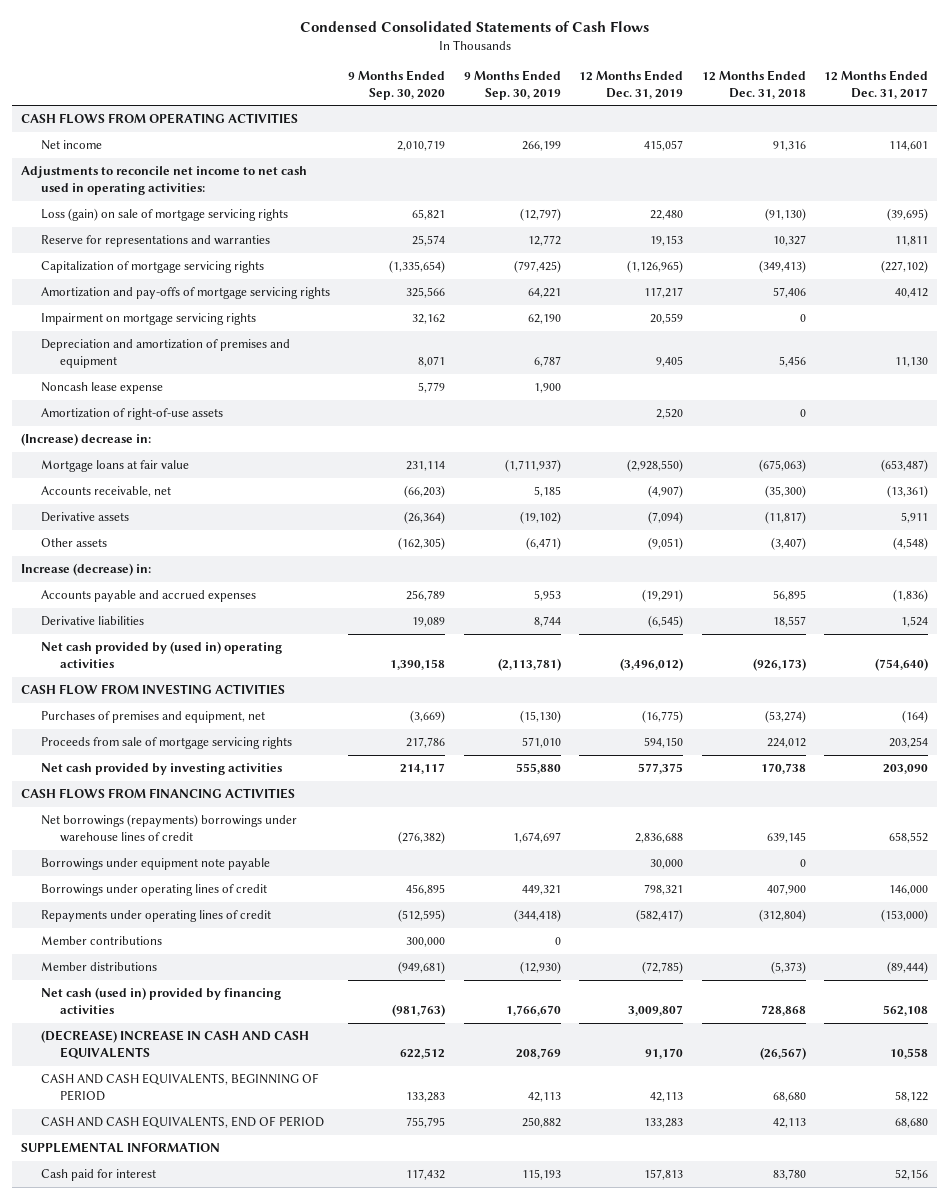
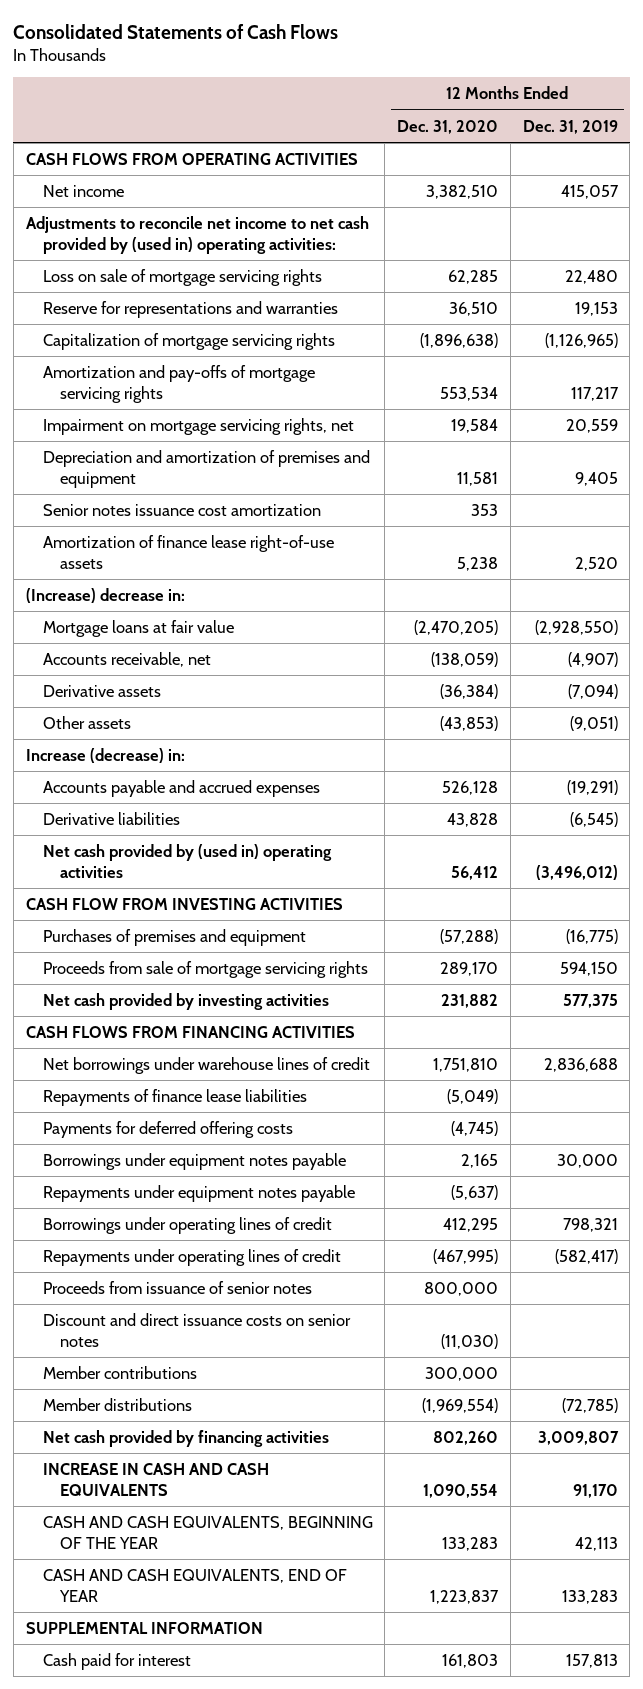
[299,21,649,33] Condensed Consolidated Statements of Cash Flows -> [13,23,339,39] Consolidated Statements of Cash Flows
[348,69,446,100] 9 Months Ended Sep. 30, 2020 -> none
[463,69,561,100] 9 Months Ended Sep. 30, 2019 -> none
[701,69,806,99] 12 Months Ended Dec. 31, 2018 -> none
[824,69,929,99] 12 Months Ended Dec. 31, 2017 -> none
none -> [397,119,499,134] Dec. 31, 2020
[21,166,308,195] Adjustments to reconcile net income to net cash used in operating activities: -> [25,215,369,254] Adjustments to reconcile net income to net cash provided by (used in) operating activities:
[40,208,288,222] Loss (gain) on sale of mortgage servicing rights -> [42,268,322,286] Loss on sale of mortgage servicing rights
[40,313,256,326] Impairment on mortgage servicing rights -> [42,417,354,435] Impairment on mortgage servicing rights, net
[40,382,163,395] Noncash lease expense -> none
none -> [42,503,321,516] Senior notes issuance cost amortization
[40,408,223,421] Amortization of right-of-use assets -> [42,534,334,569] Amortization of finance lease right-of-use assets
[40,711,265,724] Purchases of premises and equipment, net -> [42,928,306,946] Purchases of premises and equipment
[40,814,297,842] Net borrowings (repayments) borrowings under warehouse lines of credit -> [42,1056,370,1074] Net borrowings under warehouse lines of credit
none -> [42,1088,307,1106] Repayments of finance lease liabilities
none -> [42,1120,293,1138] Payments for deferred offering costs
[40,858,270,871] Borrowings under equipment note payable -> [42,1152,346,1170] Borrowings under equipment notes payable
none -> [42,1184,355,1202] Repayments under equipment notes payable
none -> [42,1280,312,1294] Proceeds from issuance of senior notes
none -> [42,1312,351,1347] Discount and direct issuance costs on senior notes
[40,987,281,1014] Net cash (used in) provided by financing activities -> [42,1429,329,1447] Net cash provided by financing activities
[40,1030,309,1059] (DECREASE) INCREASE IN CASH AND CASH EQUIVALENTS -> [42,1462,269,1496] INCREASE IN CASH AND CASH EQUIVALENTS
[40,1073,319,1101] CASH AND CASH EQUIVALENTS, BEGINNING OF PERIOD -> [42,1515,373,1549] CASH AND CASH EQUIVALENTS, BEGINNING OF THE YEAR
[40,1116,324,1129] CASH AND CASH EQUIVALENTS, END OF PERIOD -> [42,1568,347,1602] CASH AND CASH EQUIVALENTS, END OF YEAR

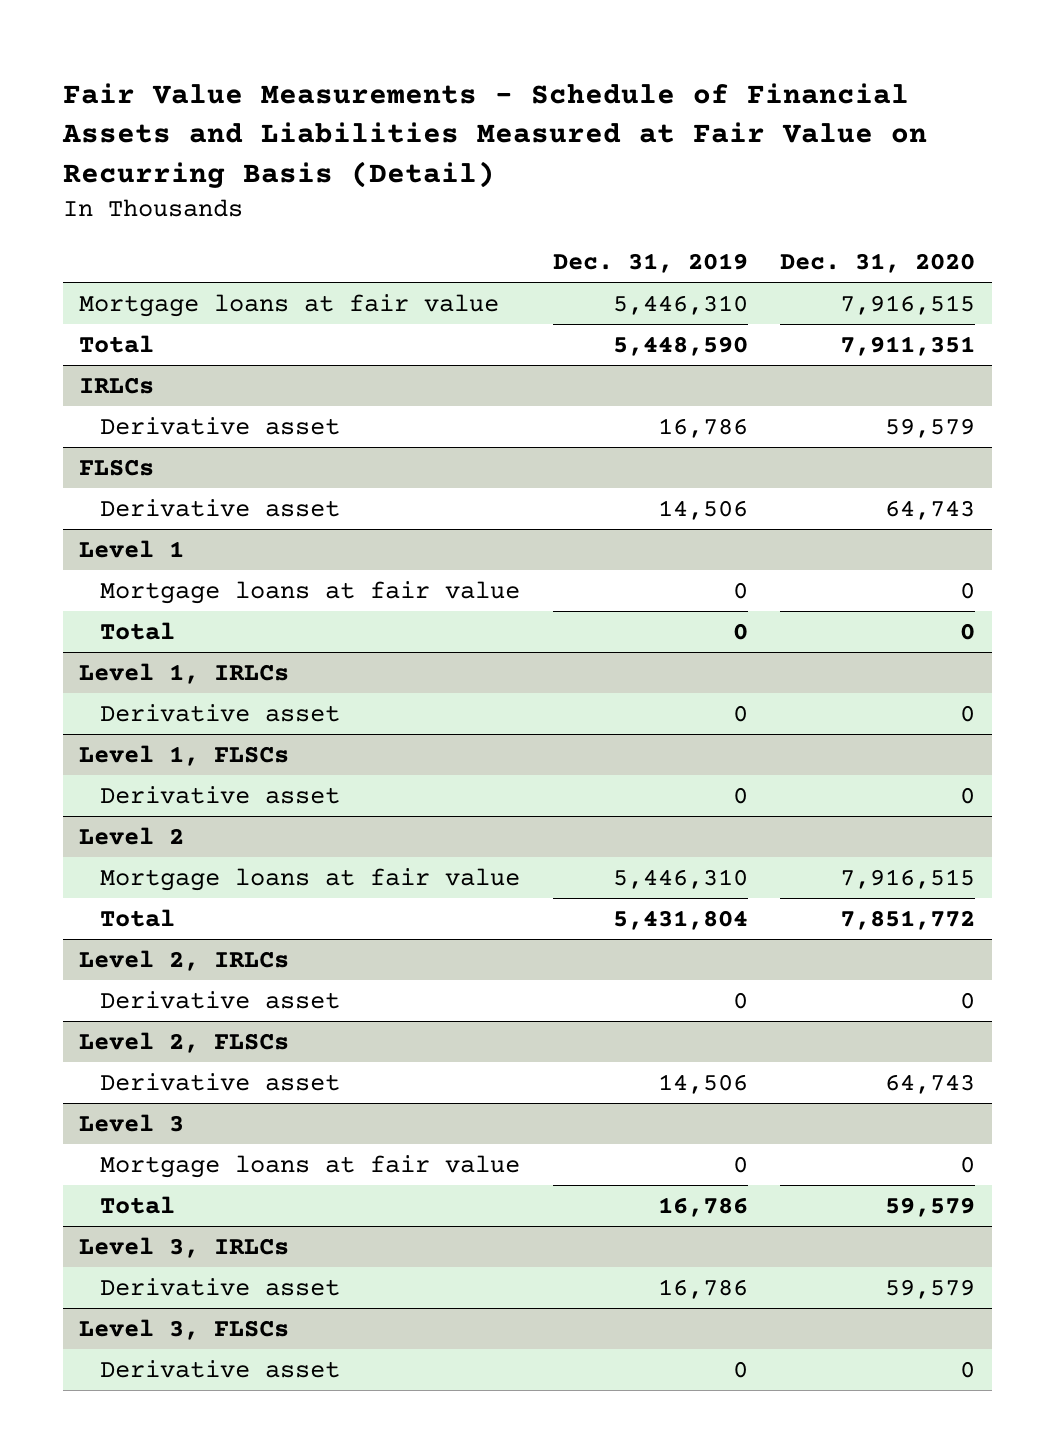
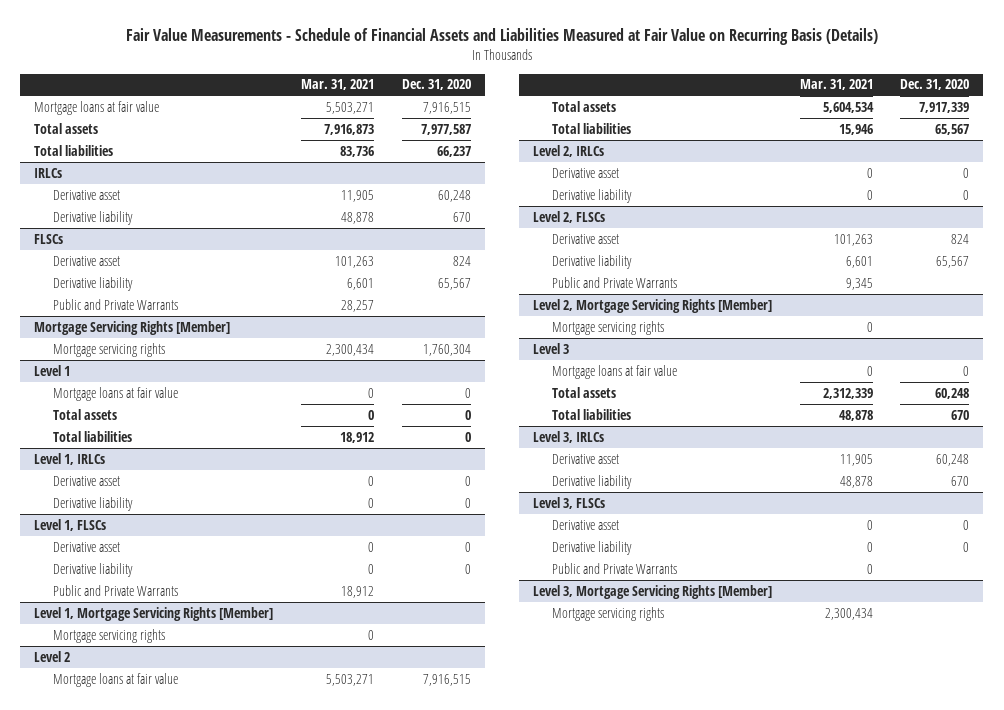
[62,82,928,188] Fair Value Measurements - Schedule of Financial Assets and Liabilities Measured at Fair Value on Recurring Basis (Detail) -> [125,28,878,46] Fair Value Measurements - Schedule of Financial Assets and Liabilities Measured at Fair Value on Recurring Basis (Details)
[552,253,748,274] Dec. 31, 2019 -> none
none -> [301,79,375,91] Mar. 31, 2021
[79,334,155,353] Total -> [34,122,99,134] Total assets
[840,335,976,356] 7,911,351 -> [420,123,471,135] 7,977,587
none -> [34,144,114,156] Total liabilities
[885,417,976,438] 59,579 -> [437,189,471,202] 60,248
none -> [53,210,134,225] Derivative liability
[885,499,976,520] 64,743 -> [452,255,471,266] 824
none -> [53,276,134,291] Derivative liability
none -> [53,298,179,310] Public and Private Warrants
none -> [34,320,231,335] Mortgage Servicing Rights [Member]
none -> [53,342,166,357] Mortgage servicing rights
[100,621,176,640] Total -> [53,408,118,420] Total assets
none -> [53,430,133,442] Total liabilities
none -> [53,496,134,511] Derivative liability
none -> [53,562,134,577] Derivative liability
none -> [53,584,179,596] Public and Private Warrants
none -> [34,606,274,621] Level 1, Mortgage Servicing Rights [Member]
none -> [53,628,166,643] Mortgage servicing rights
[100,908,176,927] Total -> [551,100,616,112] Total assets
[840,909,976,930] 7,851,772 -> [919,101,970,113] 7,917,339
none -> [551,122,631,134] Total liabilities
none -> [551,188,632,203] Derivative liability
[885,1073,976,1094] 64,743 -> [951,233,970,244] 824
none -> [551,254,632,269] Derivative liability
none -> [551,276,677,288] Public and Private Warrants
none -> [532,298,772,313] Level 2, Mortgage Servicing Rights [Member]
none -> [551,320,664,335] Mortgage servicing rights
[100,1195,176,1214] Total -> [551,386,616,398] Total assets
[885,1196,976,1217] 59,579 -> [935,387,970,399] 60,248
none -> [551,408,631,420] Total liabilities
[885,1278,976,1299] 59,579 -> [936,453,970,466] 60,248
none -> [551,474,632,489] Derivative liability
none -> [551,540,632,555] Derivative liability
none -> [551,562,677,574] Public and Private Warrants
none -> [532,584,772,599] Level 3, Mortgage Servicing Rights [Member]
none -> [551,606,664,621] Mortgage servicing rights

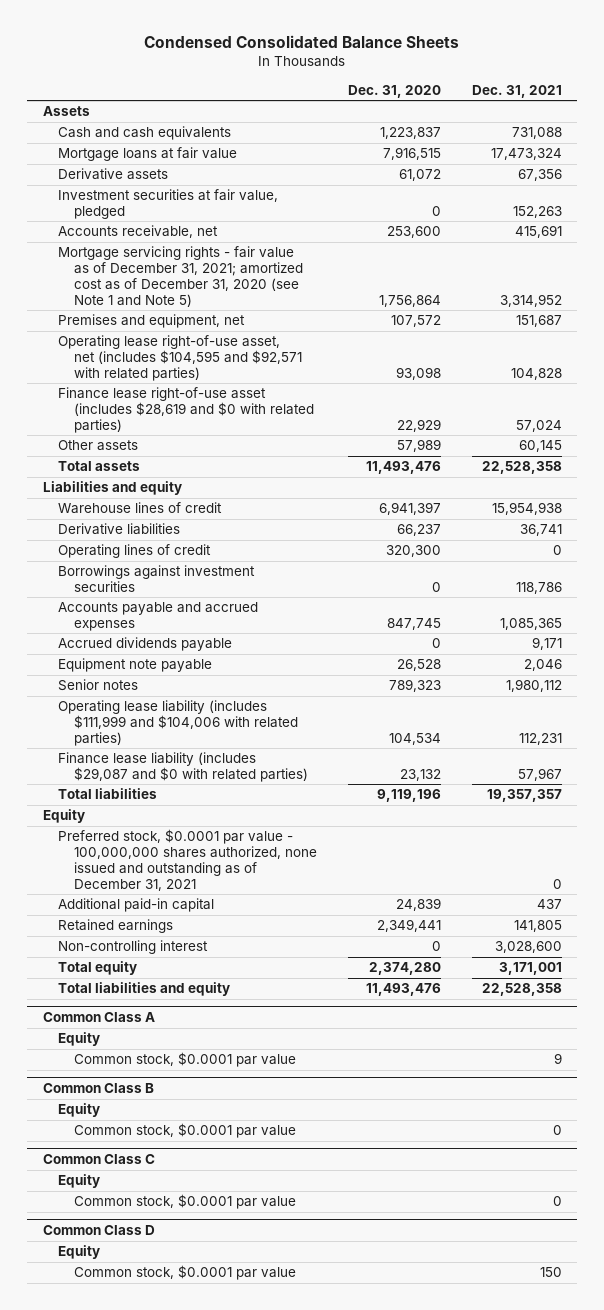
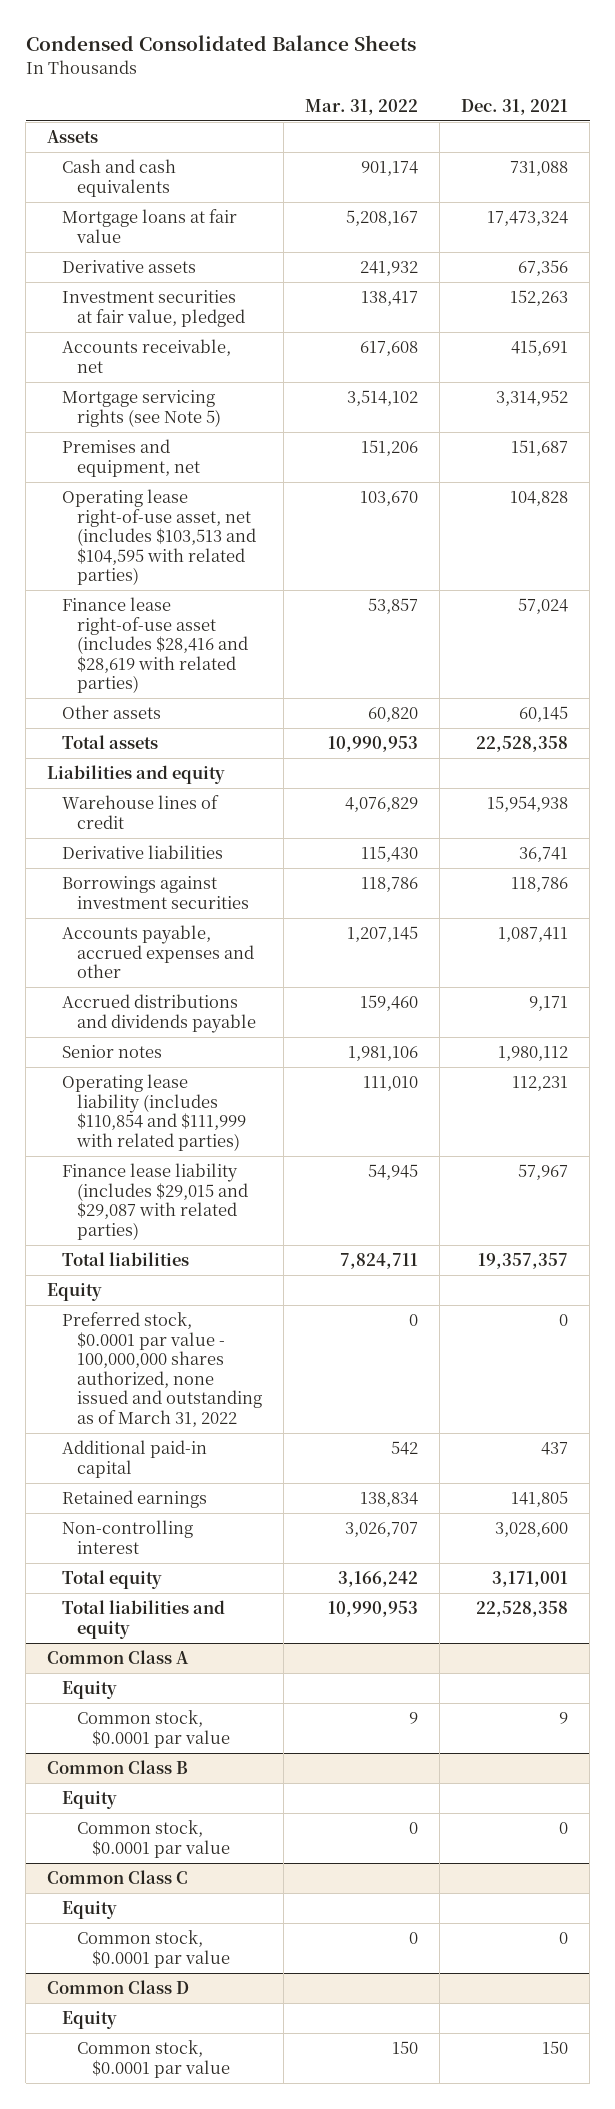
[347,84,441,98] Dec. 31, 2020 -> none
none -> [305,98,419,115] Mar. 31, 2022
[58,246,303,307] Mortgage servicing rights - fair value as of December 31, 2021; amortized cost as of December 31, 2020 (see Note 1 and Note 5) -> [62,390,222,427] Mortgage servicing rights (see Note 5)
[58,335,302,381] Operating lease right-of-use asset, net (includes $104,595 and $92,571 with related parties) -> [62,489,257,586] Operating lease right-of-use asset, net (includes $103,513 and $104,595 with related parties)
[58,387,314,433] Finance lease right-of-use asset (includes $28,619 and $0 with related parties) -> [62,597,249,694] Finance lease right-of-use asset (includes $28,416 and $28,619 with related parties)
[58,544,212,559] Operating lines of credit -> none
[58,658,213,673] Equipment note payable -> none
[58,602,259,631] Accounts payable and accrued expenses -> [62,925,255,979] Accounts payable, accrued expenses and other
[499,617,562,630] 1,085,365 -> [498,927,569,943] 1,087,411
[58,637,233,652] Accrued dividends payable -> [62,994,257,1033] Accrued distributions and dividends payable
[58,700,298,746] Operating lease liability (includes $111,999 and $104,006 with related parties) -> [62,1074,247,1151] Operating lease liability (includes $110,854 and $111,999 with related parties)
[58,752,308,782] Finance lease liability (includes $29,087 and $0 with related parties) -> [62,1163,249,1240] Finance lease liability (includes $29,015 and $29,087 with related parties)
[58,829,317,891] Preferred stock, $0.0001 par value - 100,000,000 shares authorized, none issued and outstanding as of December 31, 2021 -> [62,1312,263,1427] Preferred stock, $0.0001 par value - 100,000,000 shares authorized, none issued and outstanding as of March 31, 2022

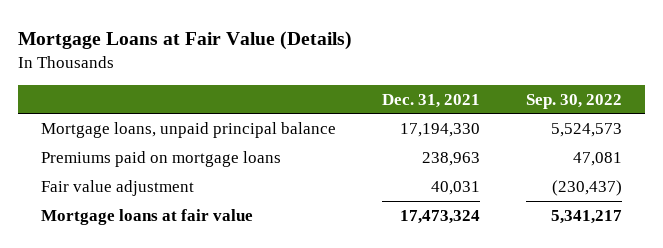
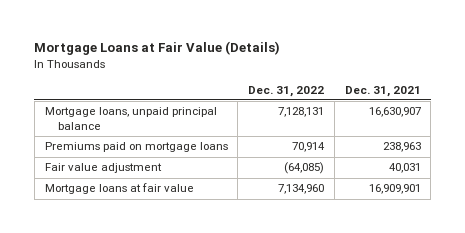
[526,93,623,109] Sep. 30, 2022 -> none
none -> [248,85,325,97] Dec. 31, 2022
[400,122,481,137] 17,194,330 -> [368,107,421,118] 16,630,907
[400,209,481,224] 17,473,324 -> [368,184,421,195] 16,909,901

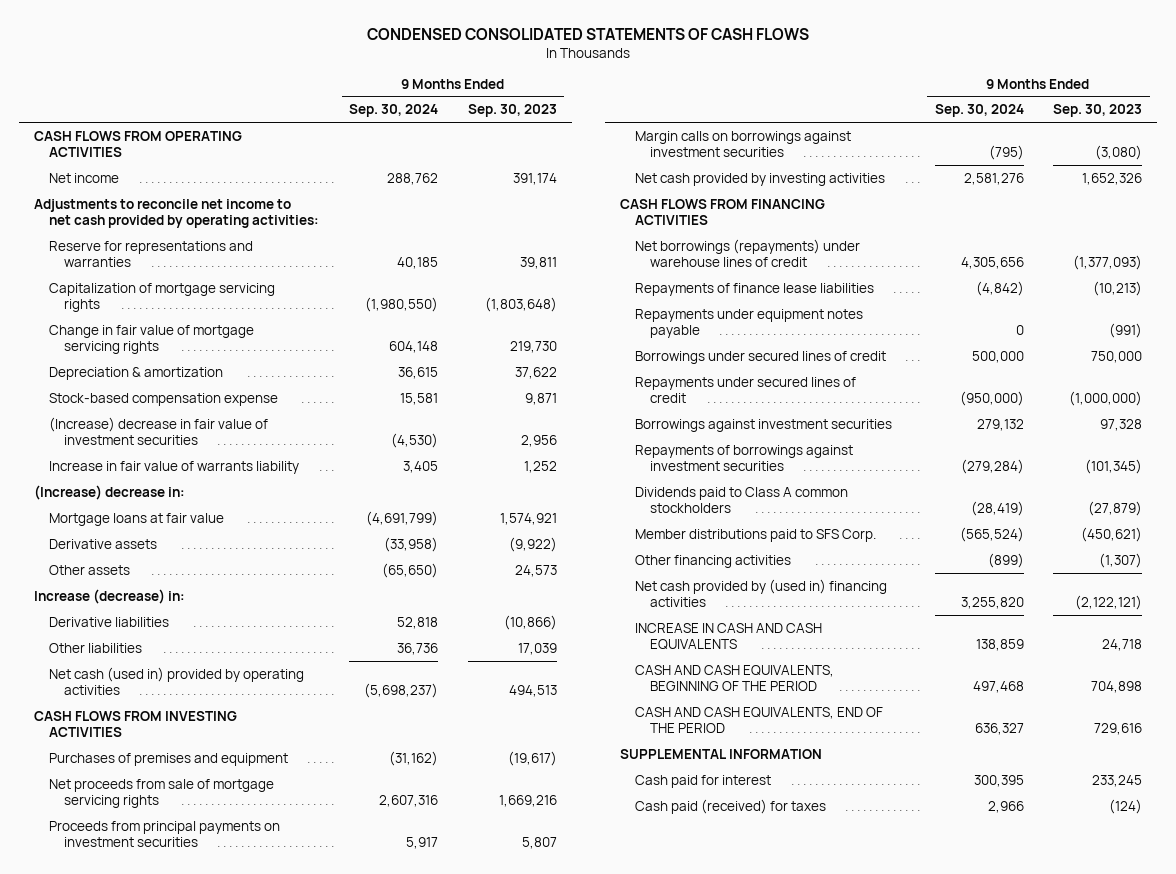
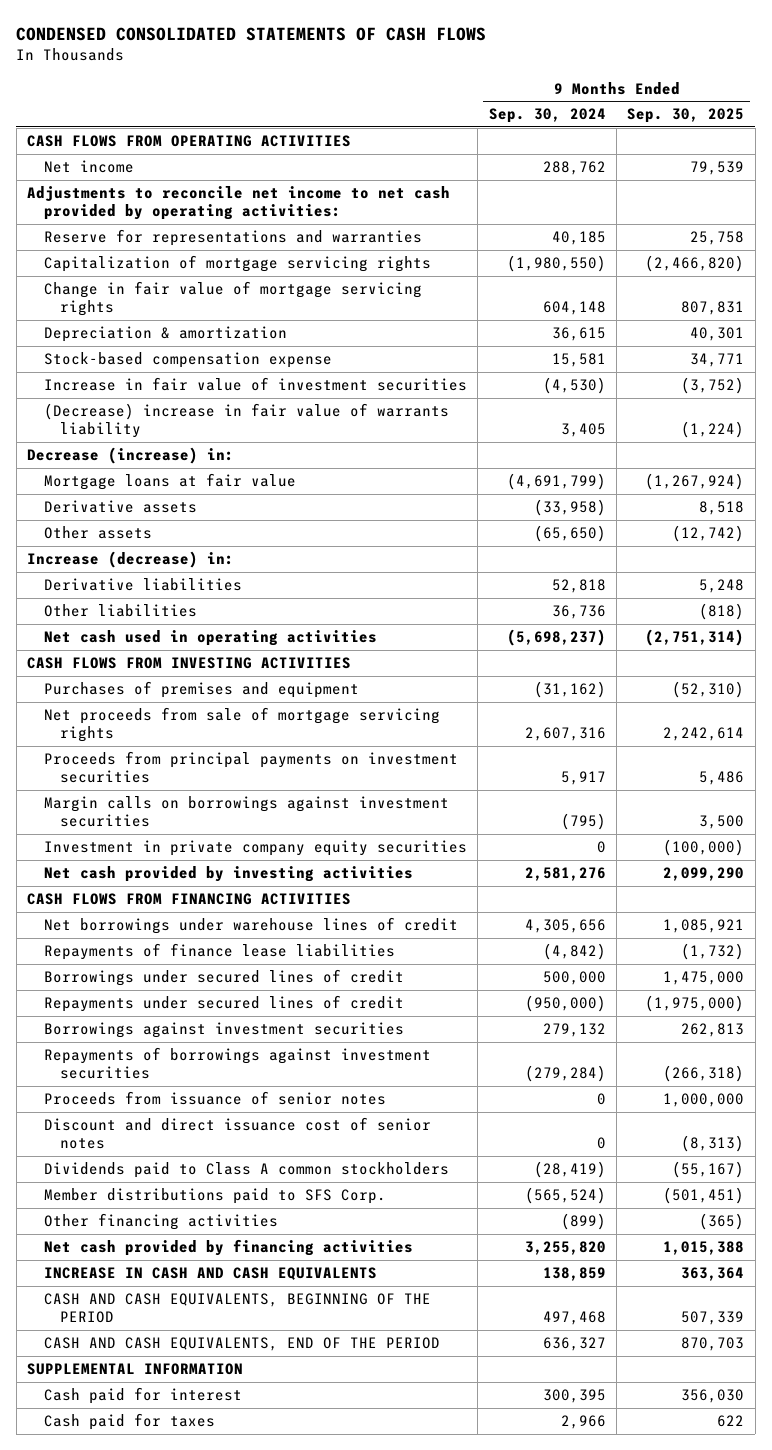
[467,104,557,118] Sep. 30, 2023 -> none
none -> [627,108,745,124] Sep. 30, 2025
[49,416,269,445] (Increase) decrease in fair value of investment securities -> [43,377,467,392] Increase in fair value of investment securities
[49,460,300,474] Increase in fair value of warrants liability -> [43,403,449,439] (Decrease) increase in fair value of warrants liability
[33,484,185,500] (Increase) decrease in: -> [27,447,235,465] Decrease (increase) in:
[49,666,305,695] Net cash (used in) provided by operating activities -> [43,630,377,647] Net cash used in operating activities
none -> [43,840,467,857] Investment in private company equity securities
[634,238,860,267] Net borrowings (repayments) under warehouse lines of credit -> [43,917,458,935] Net borrowings under warehouse lines of credit
[634,308,863,338] Repayments under equipment notes payable -> none
none -> [43,1091,386,1106] Proceeds from issuance of senior notes
none -> [43,1117,431,1150] Discount and direct issuance cost of senior notes
[634,578,887,607] Net cash provided by (used in) financing activities -> [43,1239,413,1257] Net cash provided by financing activities
[634,798,826,814] Cash paid (received) for taxes -> [43,1413,215,1431] Cash paid for taxes

